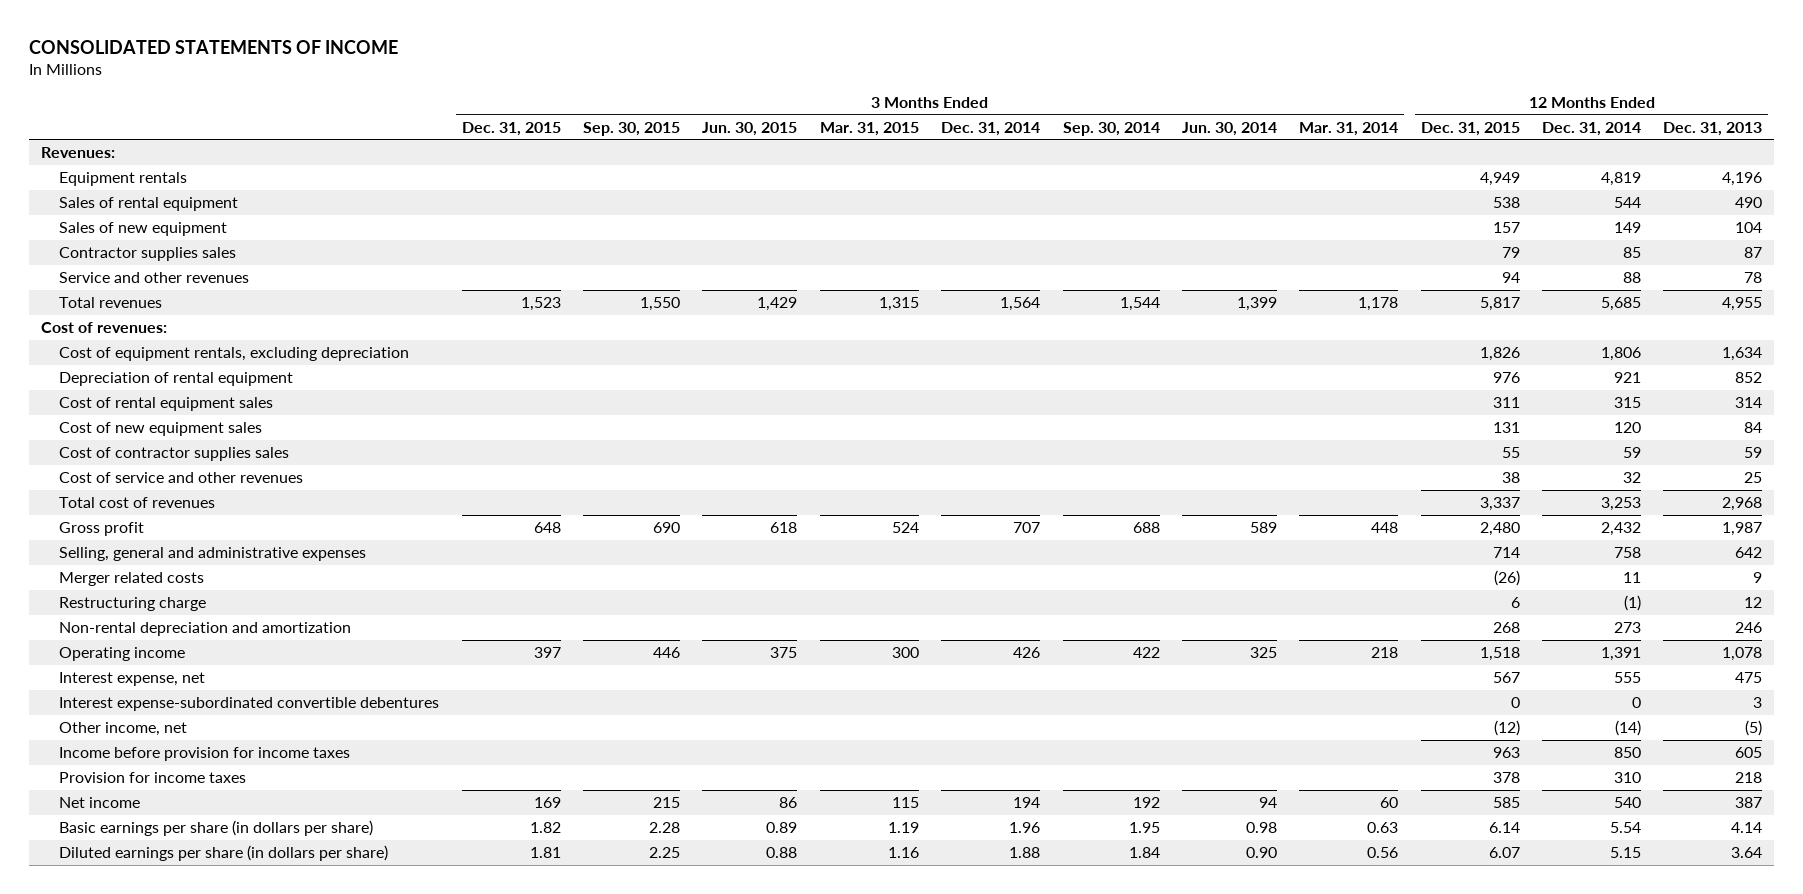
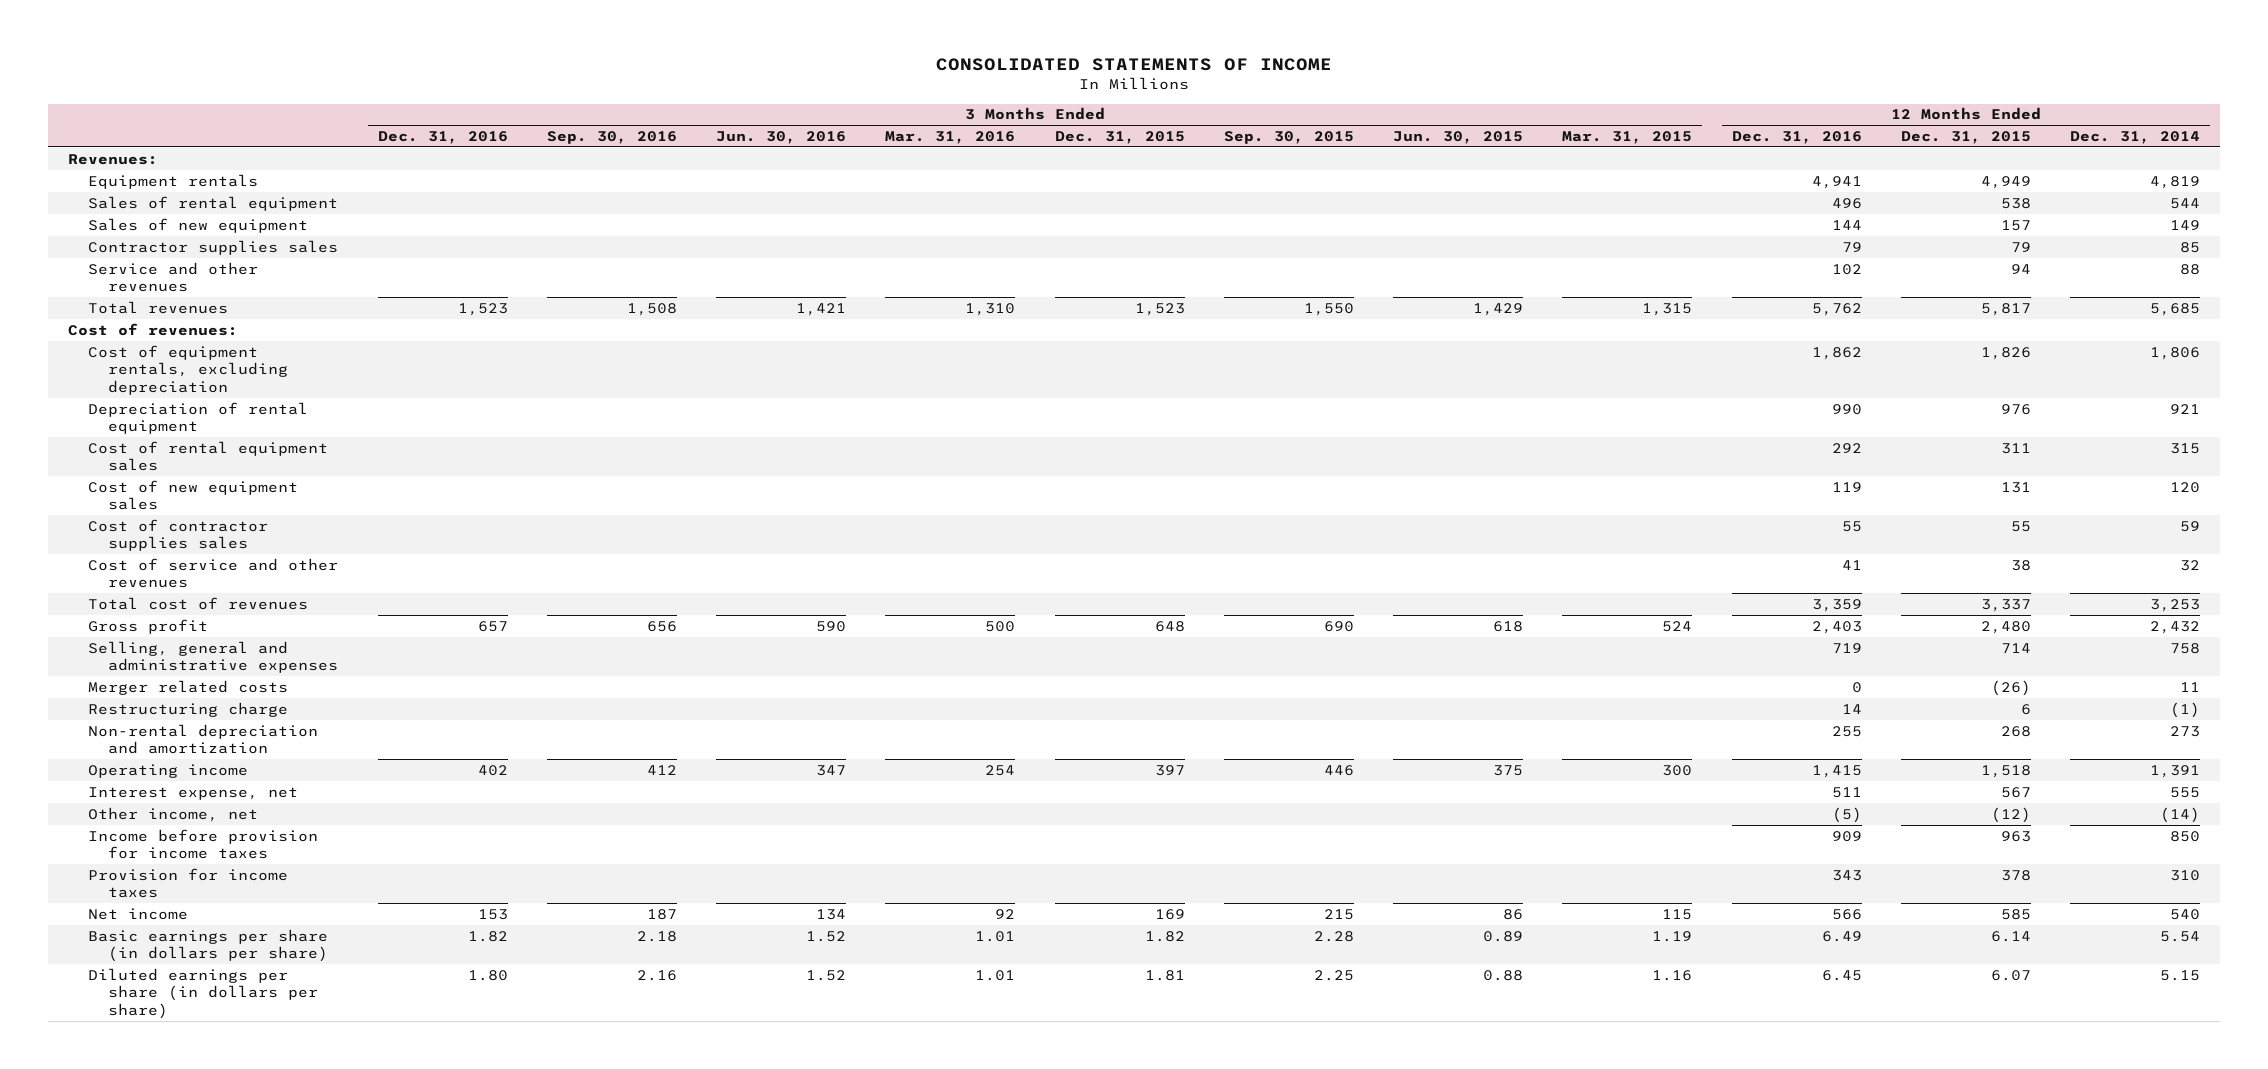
[941,121,1041,136] Dec. 31, 2014 -> none
[1062,121,1160,136] Sep. 30, 2014 -> none
[1181,121,1277,136] Jun. 30, 2014 -> none
[1299,121,1399,136] Mar. 31, 2014 -> none
[1663,121,1763,136] Dec. 31, 2013 -> none
none -> [377,130,508,144] Dec. 31, 2016
none -> [546,130,677,144] Sep. 30, 2016
none -> [716,130,847,144] Jun. 30, 2016
none -> [885,130,1016,144] Mar. 31, 2016
none -> [1731,130,1862,144] Dec. 31, 2016
[59,696,440,711] Interest expense-subordinated convertible debentures -> none

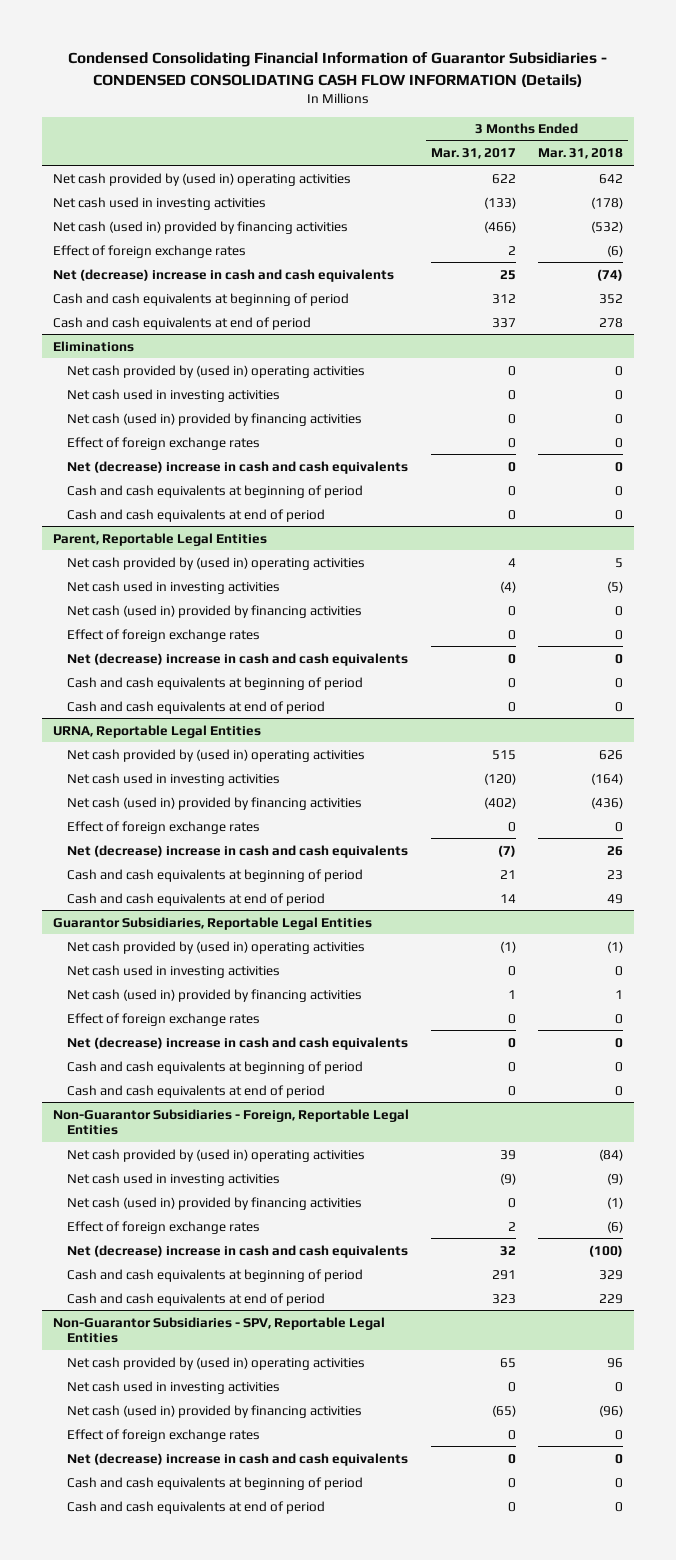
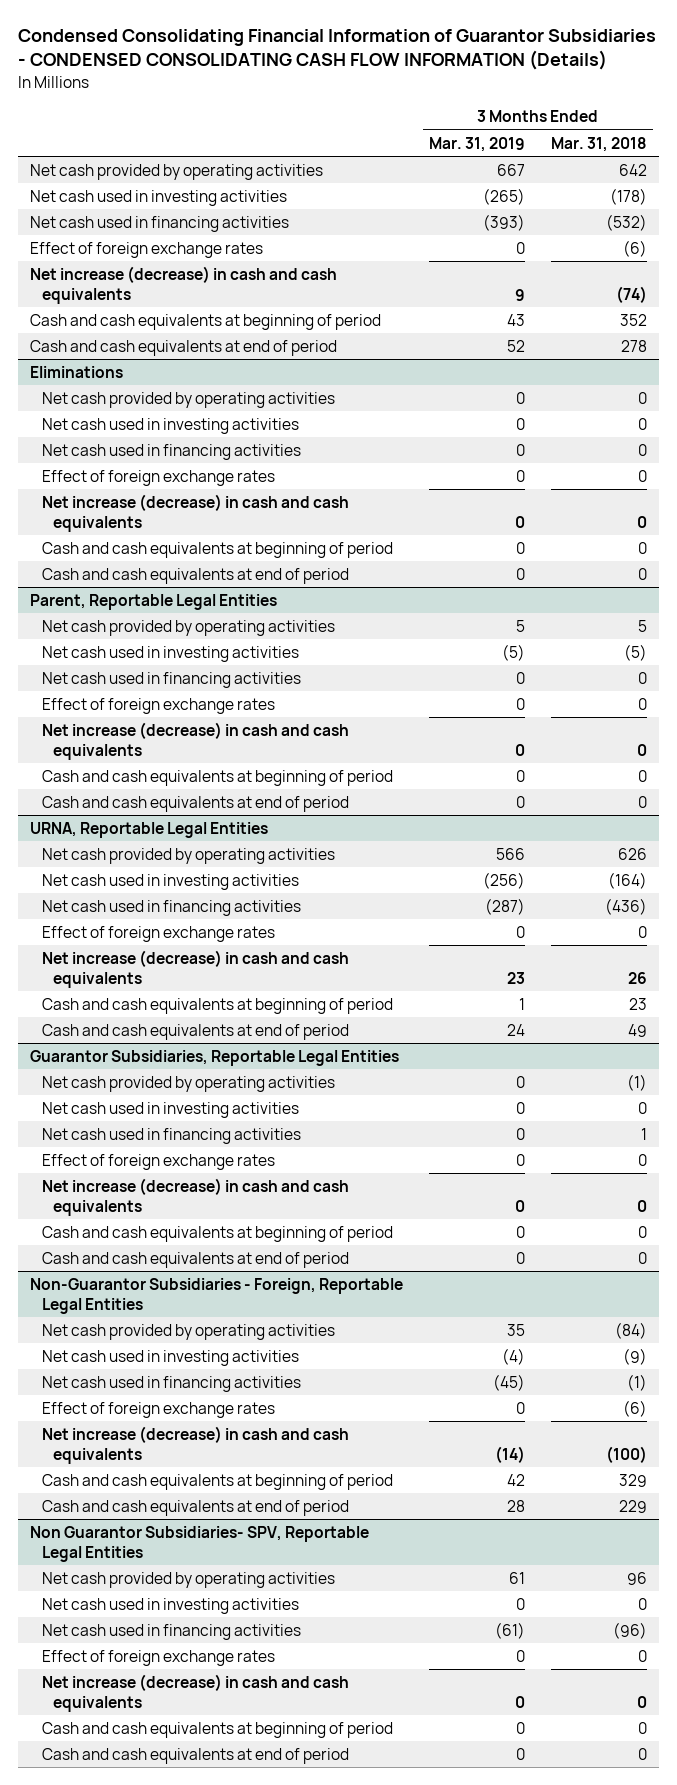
[431,148,517,160] Mar. 31, 2017 -> none
none -> [429,136,526,152] Mar. 31, 2019
[53,172,352,186] Net cash provided by (used in) operating activities -> [30,163,324,180] Net cash provided by operating activities
[53,220,349,234] Net cash (used in) provided by financing activities -> [30,215,290,232] Net cash used in financing activities
[53,268,395,282] Net (decrease) increase in cash and cash equivalents -> [30,265,338,304] Net increase (decrease) in cash and cash equivalents
[67,364,366,378] Net cash provided by (used in) operating activities -> [41,391,335,408] Net cash provided by operating activities
[67,412,363,426] Net cash (used in) provided by financing activities -> [41,443,301,460] Net cash used in financing activities
[67,460,409,474] Net (decrease) increase in cash and cash equivalents -> [41,493,349,532] Net increase (decrease) in cash and cash equivalents
[67,556,366,570] Net cash provided by (used in) operating activities -> [41,619,335,636] Net cash provided by operating activities
[67,604,363,618] Net cash (used in) provided by financing activities -> [41,671,301,688] Net cash used in financing activities
[67,652,409,666] Net (decrease) increase in cash and cash equivalents -> [41,721,349,760] Net increase (decrease) in cash and cash equivalents
[67,748,366,762] Net cash provided by (used in) operating activities -> [41,847,335,864] Net cash provided by operating activities
[67,796,363,810] Net cash (used in) provided by financing activities -> [41,899,301,916] Net cash used in financing activities
[67,844,409,858] Net (decrease) increase in cash and cash equivalents -> [41,949,349,988] Net increase (decrease) in cash and cash equivalents
[67,940,366,954] Net cash provided by (used in) operating activities -> [41,1075,335,1092] Net cash provided by operating activities
[67,988,363,1002] Net cash (used in) provided by financing activities -> [41,1127,301,1144] Net cash used in financing activities
[67,1036,409,1050] Net (decrease) increase in cash and cash equivalents -> [41,1177,349,1216] Net increase (decrease) in cash and cash equivalents
[67,1148,366,1162] Net cash provided by (used in) operating activities -> [41,1323,335,1340] Net cash provided by operating activities
[67,1196,363,1210] Net cash (used in) provided by financing activities -> [41,1375,301,1392] Net cash used in financing activities
[67,1244,409,1258] Net (decrease) increase in cash and cash equivalents -> [41,1425,349,1464] Net increase (decrease) in cash and cash equivalents
[53,1316,386,1344] Non-Guarantor Subsidiaries - SPV, Reportable Legal Entities -> [30,1525,370,1562] Non Guarantor Subsidiaries- SPV, Reportable Legal Entities
[67,1356,366,1370] Net cash provided by (used in) operating activities -> [41,1571,335,1588] Net cash provided by operating activities
[67,1404,363,1418] Net cash (used in) provided by financing activities -> [41,1623,301,1640] Net cash used in financing activities
[67,1452,409,1466] Net (decrease) increase in cash and cash equivalents -> [41,1673,349,1712] Net increase (decrease) in cash and cash equivalents

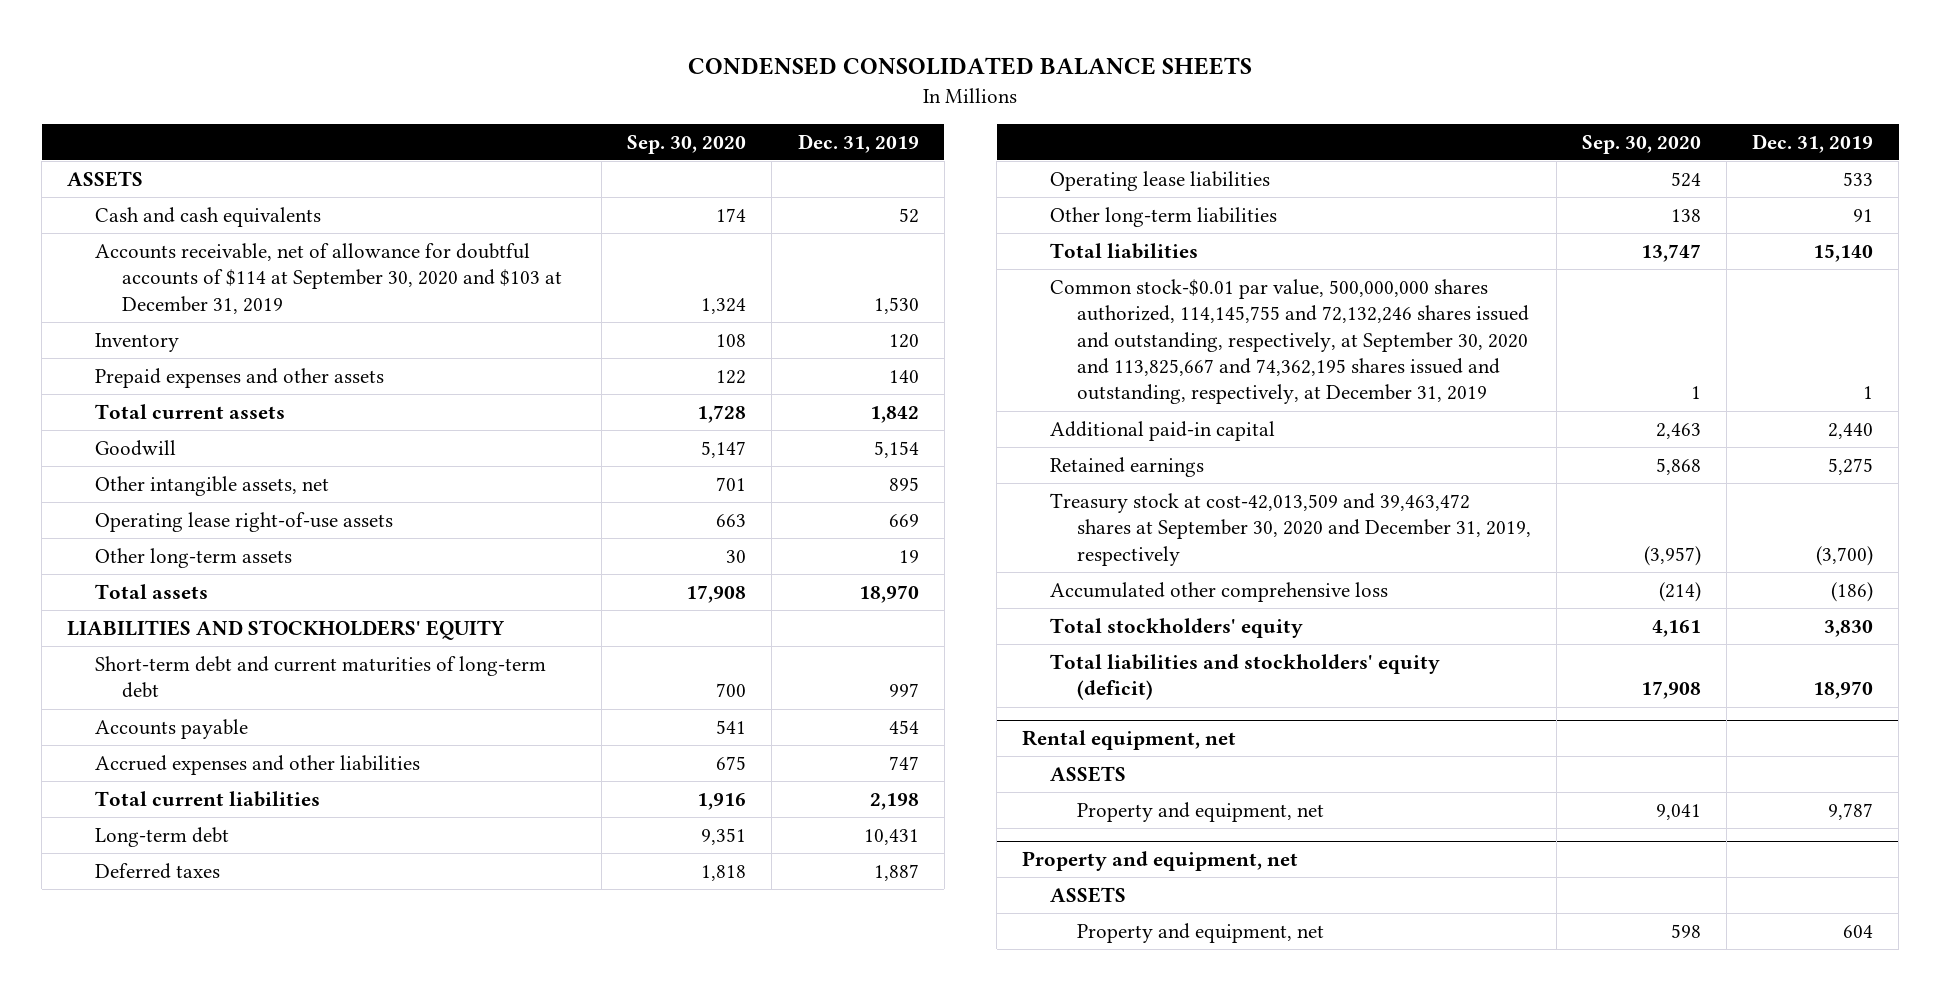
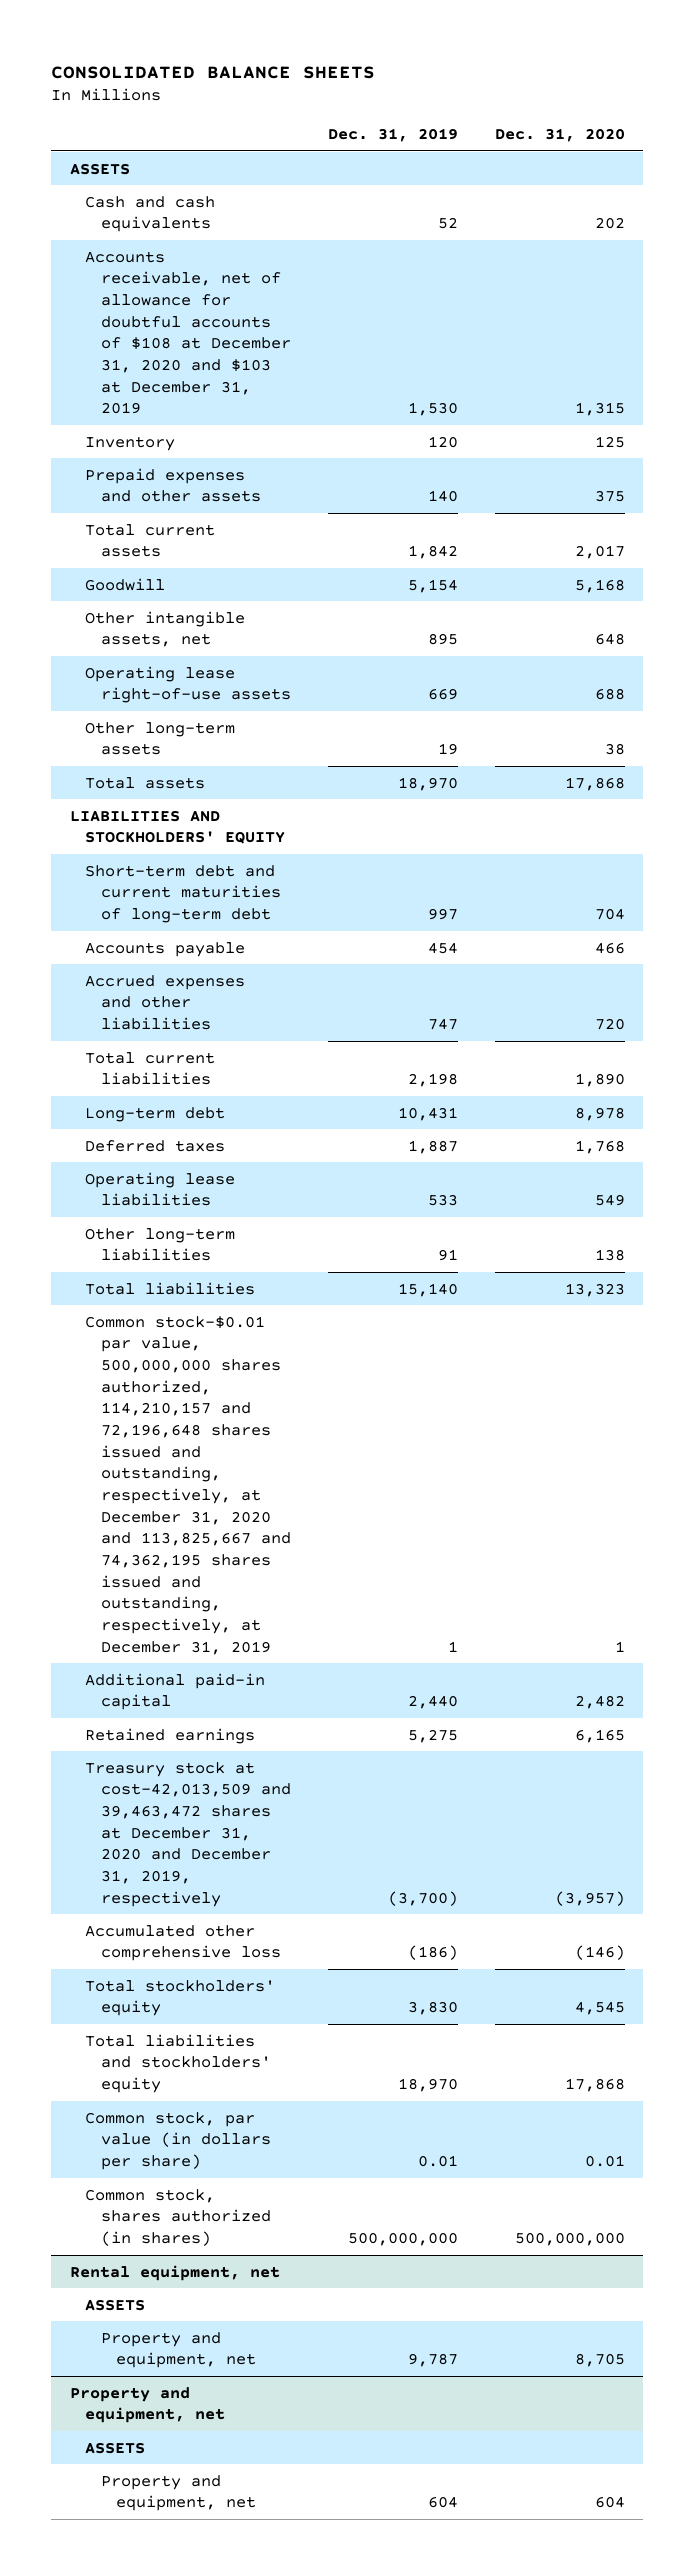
[688,57,1253,76] CONDENSED CONSOLIDATED BALANCE SHEETS -> [51,65,376,79] CONSOLIDATED BALANCE SHEETS
[627,134,747,154] Sep. 30, 2020 -> none
none -> [494,128,625,143] Dec. 31, 2020
[94,242,563,314] Accounts receivable, net of allowance for doubtful accounts of $114 at September 30, 2020 and $103 at December 31, 2019 -> [85,250,291,415] Accounts receivable, net of allowance for doubtful accounts of $108 at December 31, 2020 and $103 at December 31, 2019
[1049,278,1530,405] Common stock-$0.01 par value, 500,000,000 shares authorized, 114,145,755 and 72,132,246 shares issued and outstanding, respectively, at September 30, 2020 and 113,825,667 and 74,362,195 shares issued and outstanding, respectively, at December 31, 2019 -> [85,1315,291,1655] Common stock-$0.01 par value, 500,000,000 shares authorized, 114,210,157 and 72,196,648 shares issued and outstanding, respectively, at December 31, 2020 and 113,825,667 and 74,362,195 shares issued and outstanding, respectively, at December 31, 2019
[1049,492,1532,566] Treasury stock at cost-42,013,509 and 39,463,472 shares at September 30, 2020 and December 31, 2019, respectively -> [85,1761,291,1907] Treasury stock at cost-42,013,509 and 39,463,472 shares at December 31, 2020 and December 31, 2019, respectively
[1049,653,1440,701] Total liabilities and stockholders' equity (deficit) -> [85,2033,271,2094] Total liabilities and stockholders' equity
none -> [85,2111,271,2171] Common stock, par value (in dollars per share)
none -> [85,2188,271,2247] Common stock, shares authorized (in shares)

